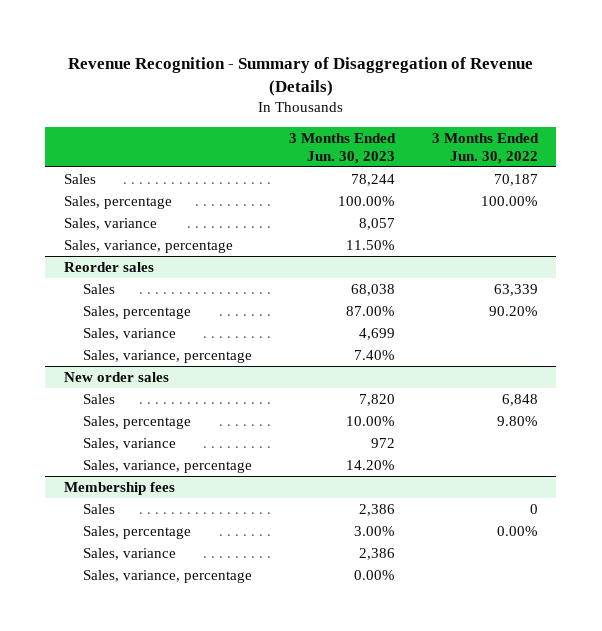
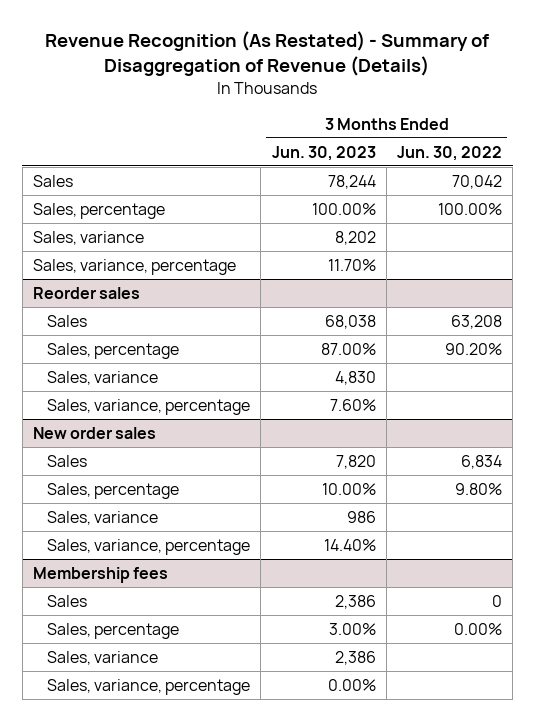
[67,56,533,96] Revenue Recognition - Summary of Disaggregation of Revenue (Details) -> [45,31,490,77] Revenue Recognition (As Restated) - Summary of Disaggregation of Revenue (Details)
[493,173,538,186] 70,187 -> [451,174,502,189] 70,042
[358,217,395,230] 8,057 -> [334,230,376,245] 8,202
[345,239,395,250] 11.50% -> [327,258,376,271] 11.70%
[493,283,538,296] 63,339 -> [450,314,502,329] 63,208
[358,327,395,340] 4,699 -> [334,370,376,385] 4,830
[353,349,395,360] 7.40% -> [329,398,376,411] 7.60%
[501,393,538,406] 6,848 -> [460,454,502,469] 6,834
[370,437,395,448] 972 -> [346,510,376,523] 986
[345,459,395,470] 14.20% -> [323,538,376,551] 14.40%

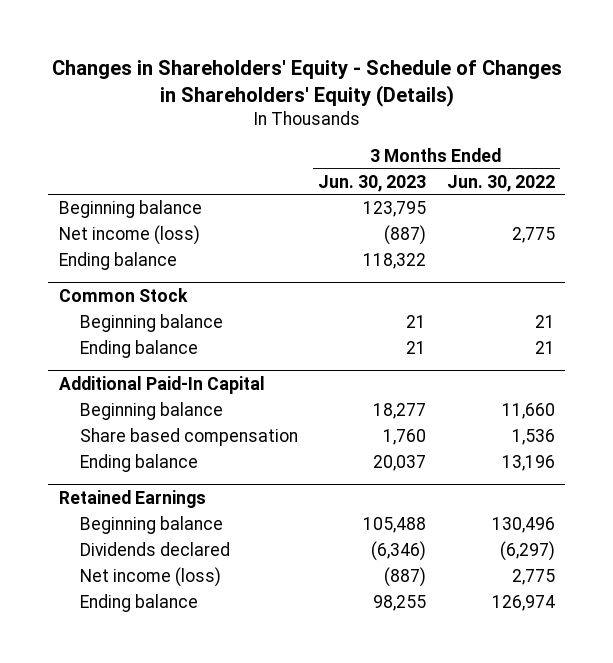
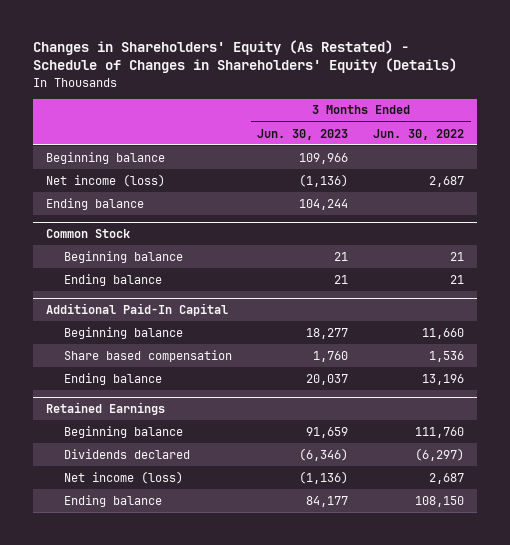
[51,60,562,108] Changes in Shareholders' Equity - Schedule of Changes in Shareholders' Equity (Details) -> [32,39,457,74] Changes in Shareholders' Equity (As Restated) - Schedule of Changes in Shareholders' Equity (Details)
[363,201,427,218] 123,795 -> [298,152,348,164] 109,966
[384,225,427,246] (887) -> [298,173,348,187] (1,136)
[511,227,555,244] 2,775 -> [429,175,465,187] 2,687
[363,253,427,270] 118,322 -> [298,198,348,210] 104,244
[363,517,427,534] 105,488 -> [305,426,348,438] 91,659
[491,517,555,534] 130,496 -> [415,426,465,438] 111,760
[384,567,427,588] (887) -> [298,470,348,484] (1,136)
[511,569,555,586] 2,775 -> [429,472,465,484] 2,687
[373,595,427,612] 98,255 -> [305,495,348,507] 84,177
[491,595,555,612] 126,974 -> [415,495,465,507] 108,150

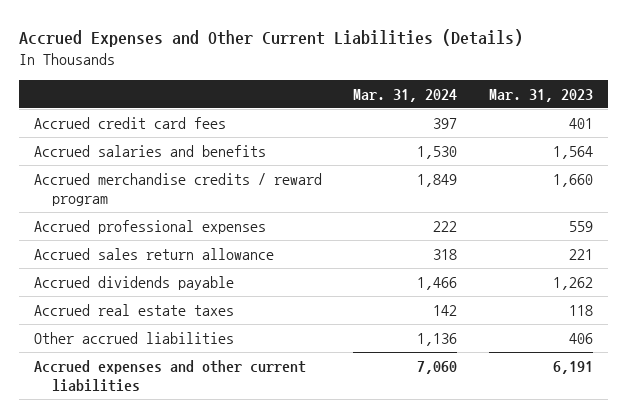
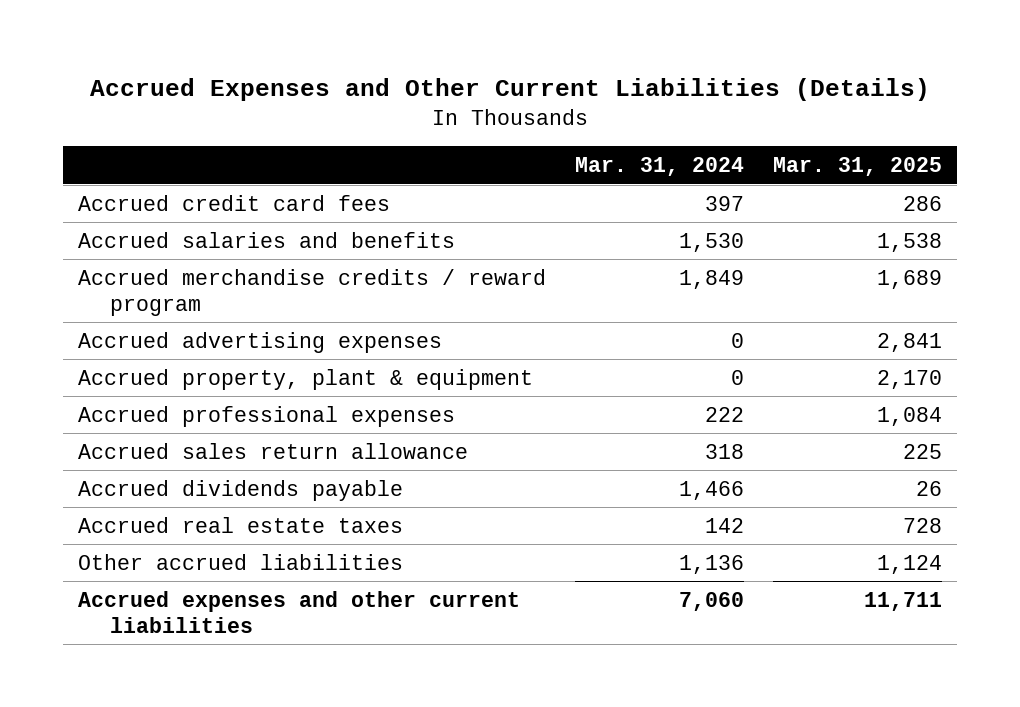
[488,88,593,102] Mar. 31, 2023 -> none
none -> [773,157,943,177] Mar. 31, 2025
none -> [77,331,442,353] Accrued advertising expenses
none -> [77,368,533,390] Accrued property, plant & equipment

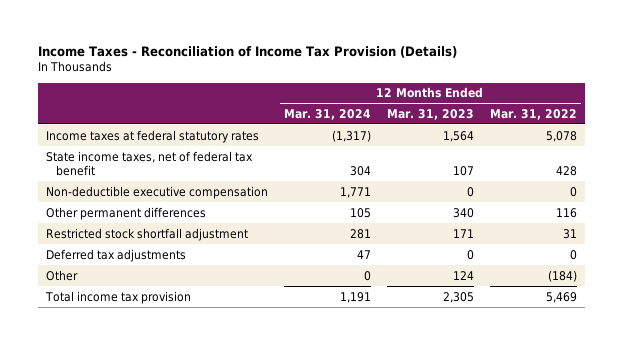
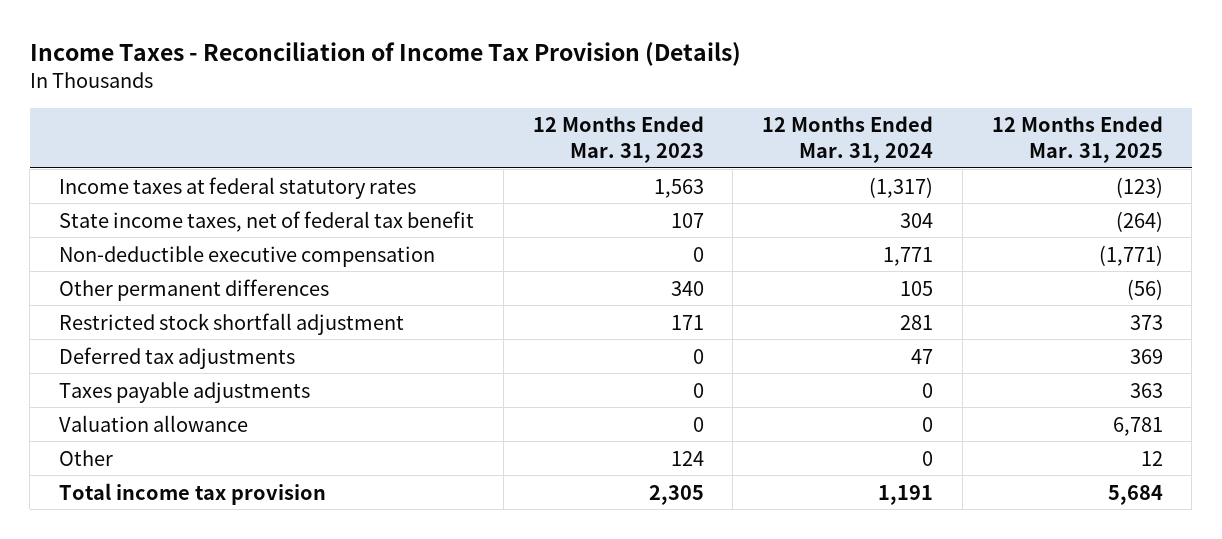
[489,108,577,120] Mar. 31, 2022 -> none
none -> [991,116,1163,163] 12 Months Ended Mar. 31, 2025
[442,130,474,142] 1,564 -> [653,178,704,198] 1,563
none -> [58,380,310,403] Taxes payable adjustments
none -> [58,414,248,432] Valuation allowance

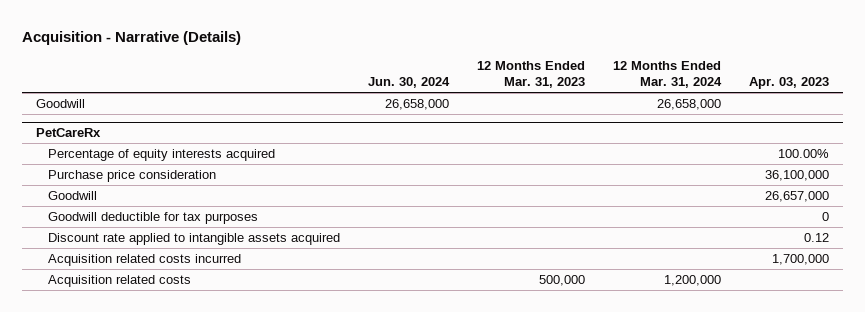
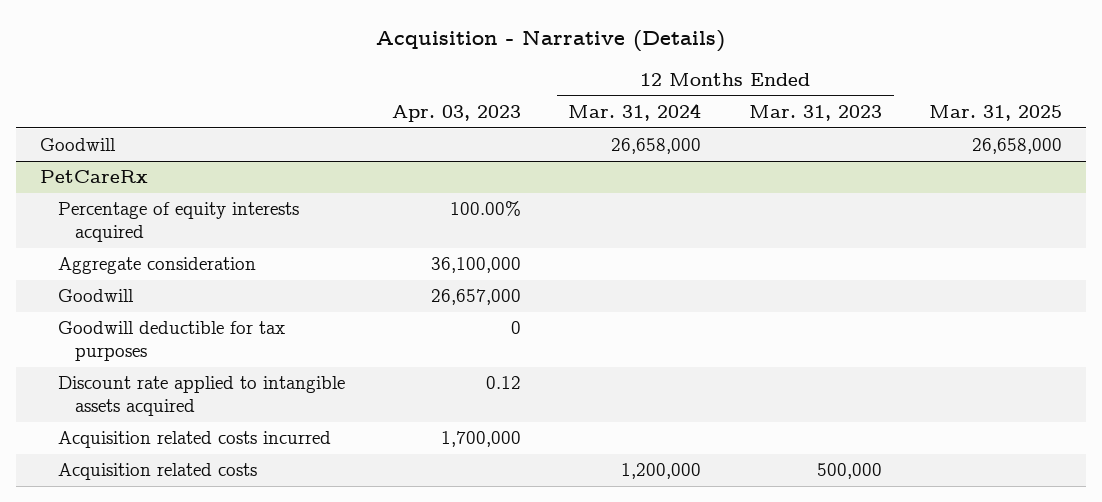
[367,77,450,89] Jun. 30, 2024 -> none
none -> [929,105,1063,122] Mar. 31, 2025
[47,169,216,182] Purchase price consideration -> [57,257,256,275] Aggregate consideration

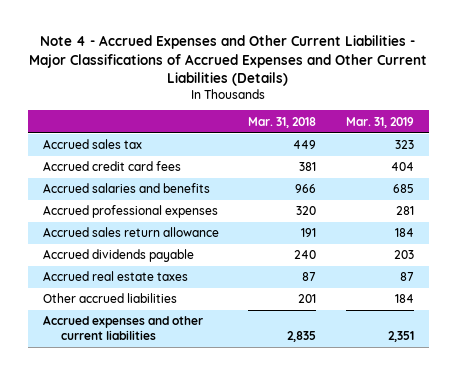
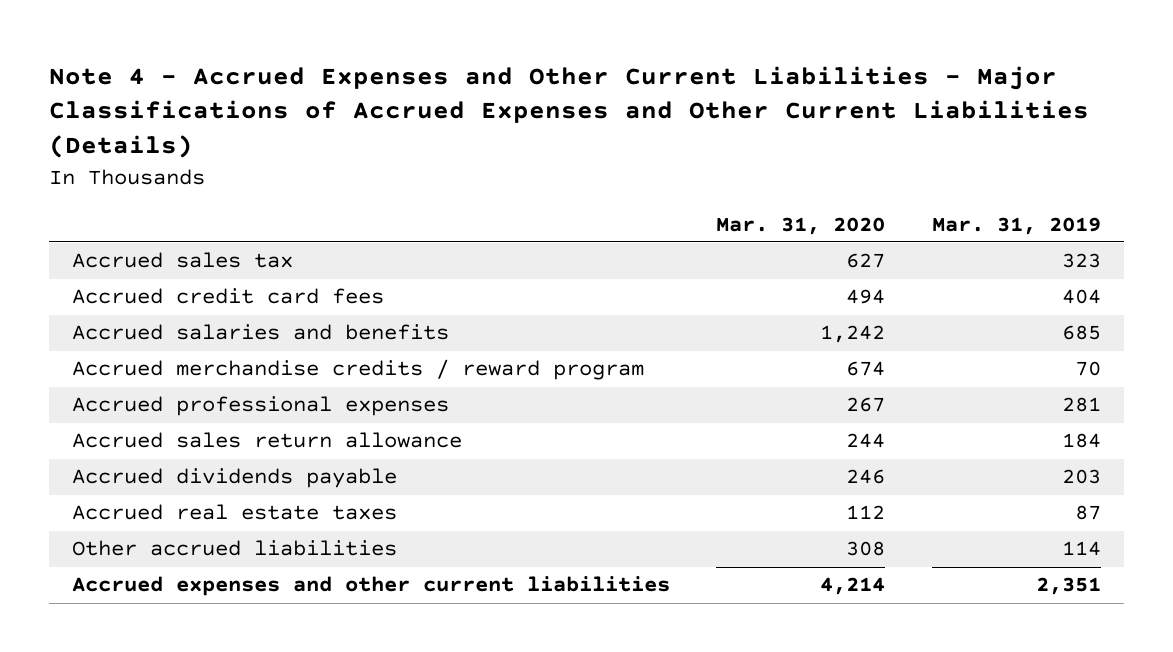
[248,116,317,128] Mar. 31, 2018 -> none
none -> [716,216,886,235] Mar. 31, 2020
none -> [71,359,644,381] Accrued merchandise credits / reward program
[395,294,415,304] 184 -> [1061,541,1101,557] 114

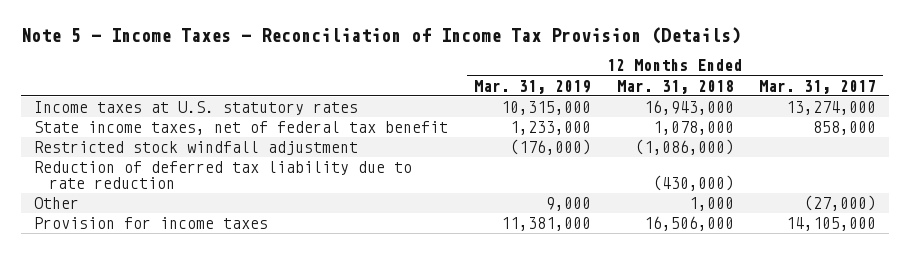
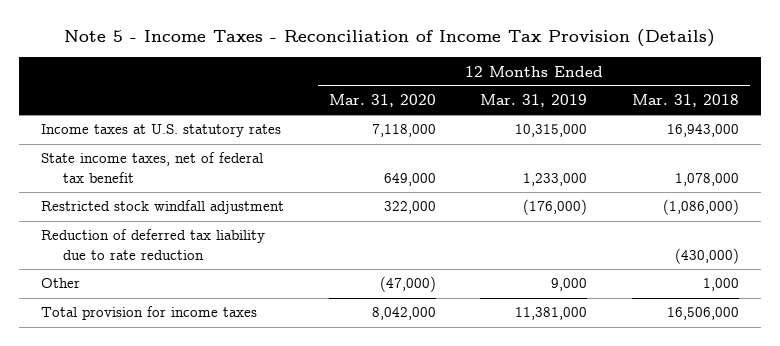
[759,79,877,94] Mar. 31, 2017 -> none
none -> [328,94,436,108] Mar. 31, 2020
[34,217,269,230] Provision for income taxes -> [41,306,258,321] Total provision for income taxes

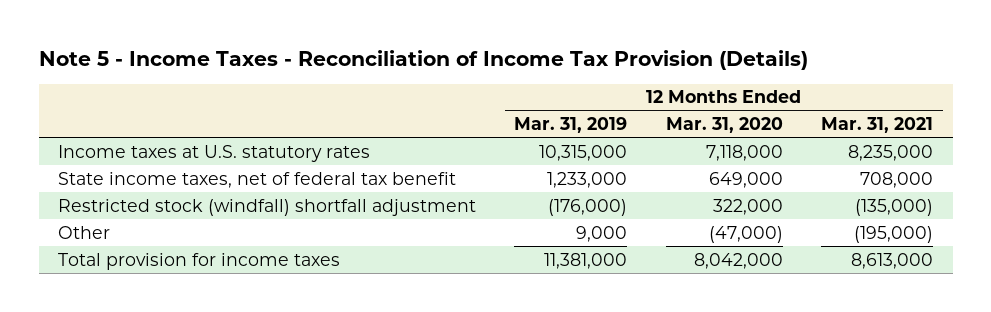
[631,94,739,108] Mar. 31, 2018 -> none
none -> [821,117,934,134] Mar. 31, 2021
[41,229,266,260] Reduction of deferred tax liability due to rate reduction -> none
[41,200,285,215] Restricted stock windfall adjustment -> [57,198,476,216] Restricted stock (windfall) shortfall adjustment

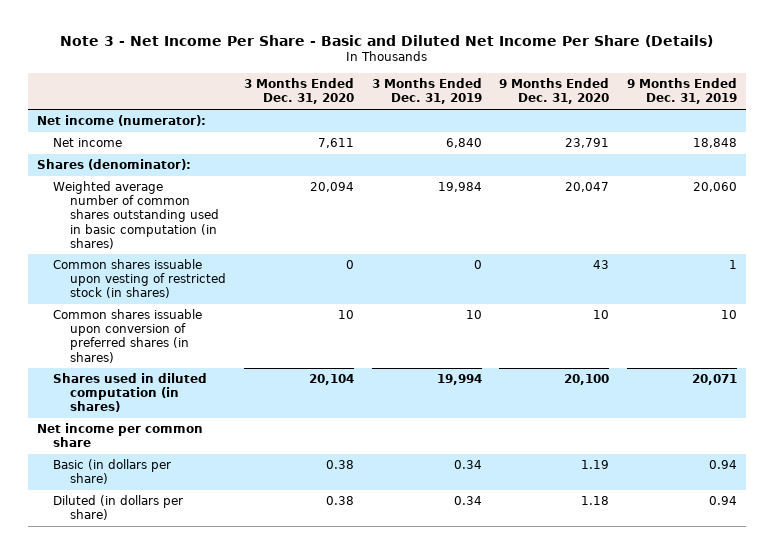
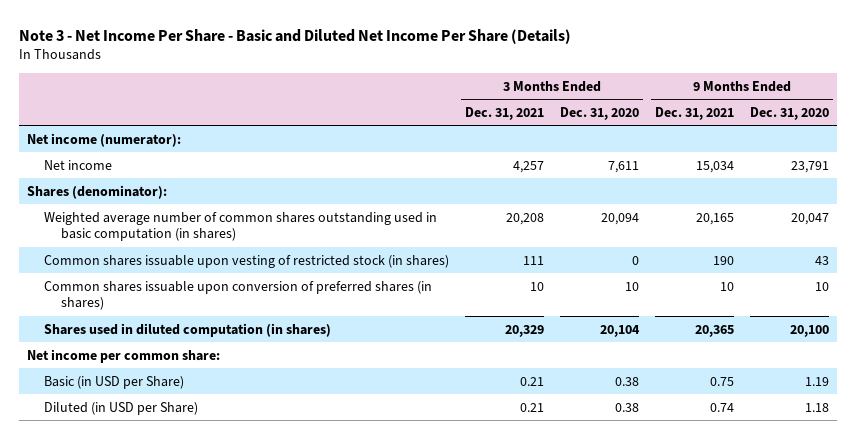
[371,78,482,105] 3 Months Ended Dec. 31, 2019 -> none
[627,78,738,105] 9 Months Ended Dec. 31, 2019 -> none
none -> [464,106,544,120] Dec. 31, 2021
none -> [654,106,734,120] Dec. 31, 2021
[36,423,203,448] Net income per common share -> [26,348,220,363] Net income per common share:
[53,459,172,485] Basic (in dollars per share) -> [43,375,184,389] Basic (in USD per Share)
[53,495,184,521] Diluted (in dollars per share) -> [43,401,198,415] Diluted (in USD per Share)

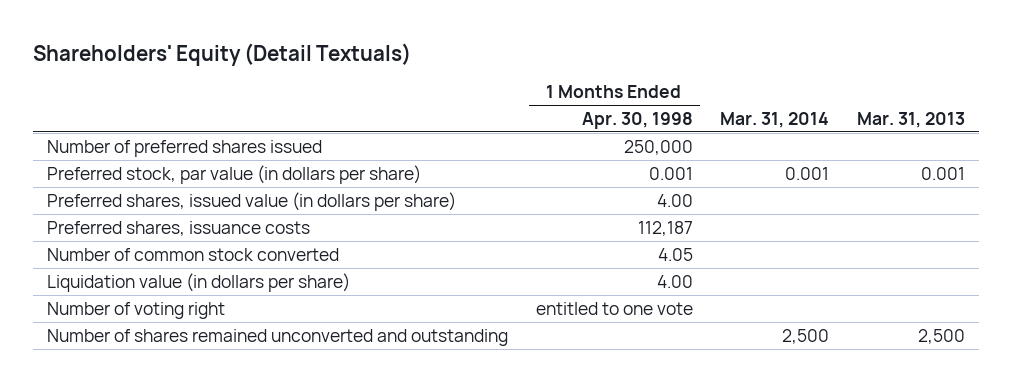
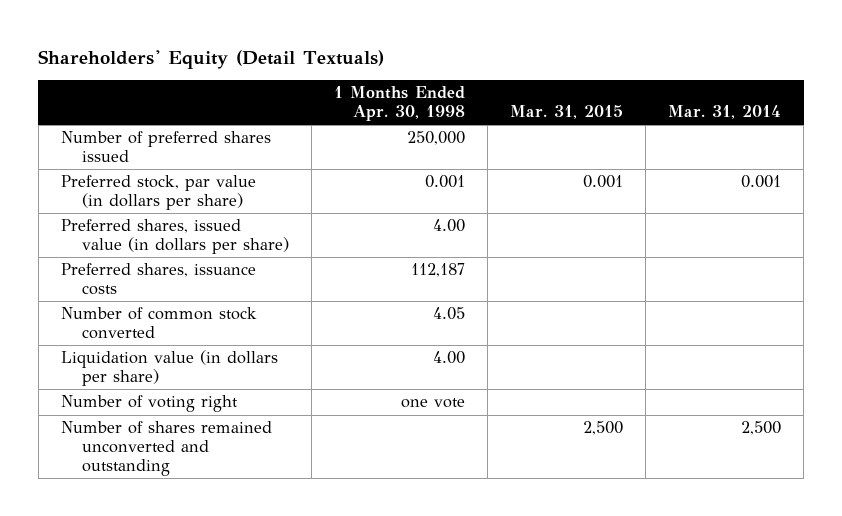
[856,111,965,128] Mar. 31, 2013 -> none
none -> [510,105,624,120] Mar. 31, 2015
[535,301,693,315] entitled to one vote -> [401,398,466,409] one vote

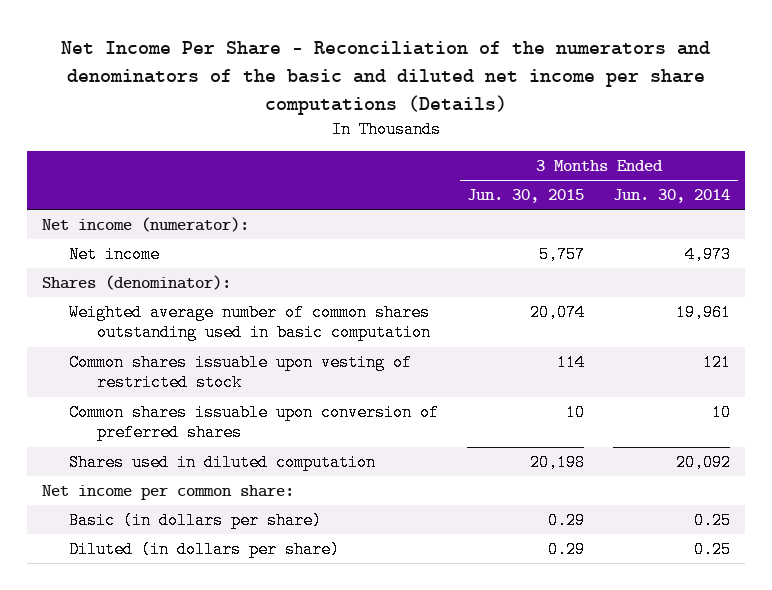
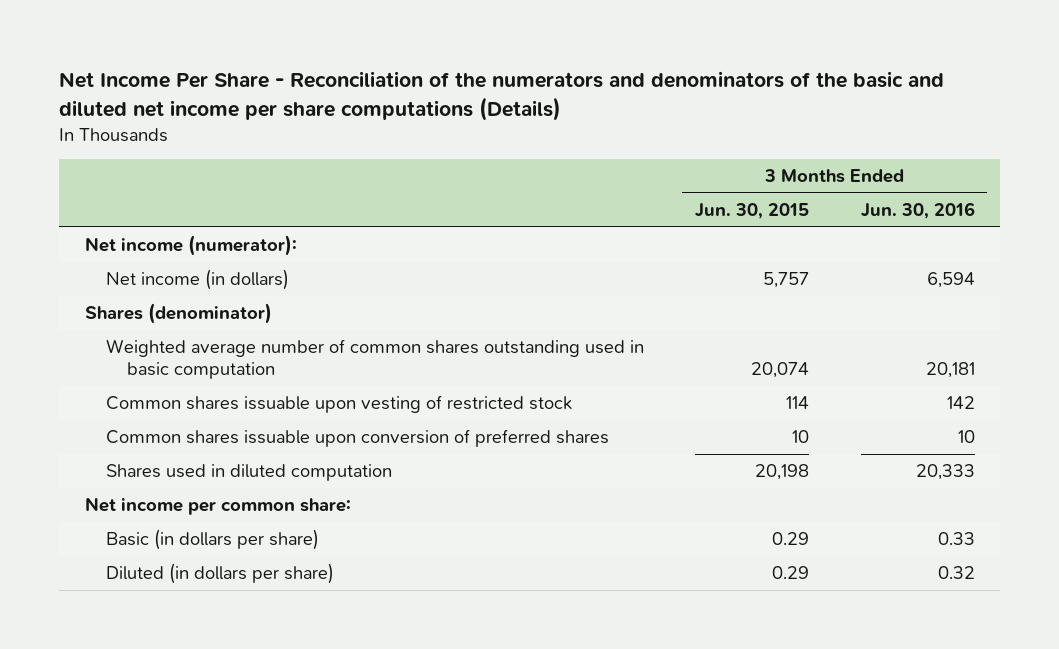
[613,189,731,204] Jun. 30, 2014 -> none
none -> [860,202,975,220] Jun. 30, 2016
[69,245,161,263] Net income -> [105,269,289,291] Net income (in dollars)
[41,274,231,290] Shares (denominator): -> [84,303,272,325] Shares (denominator)

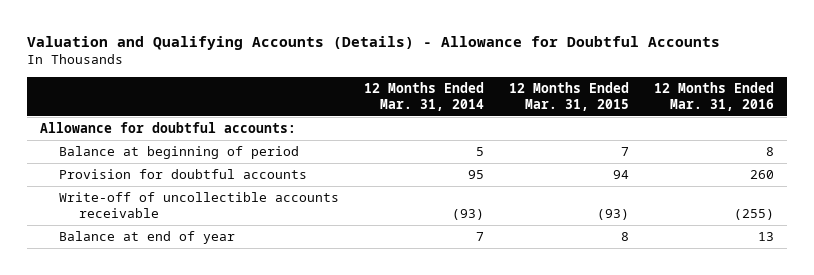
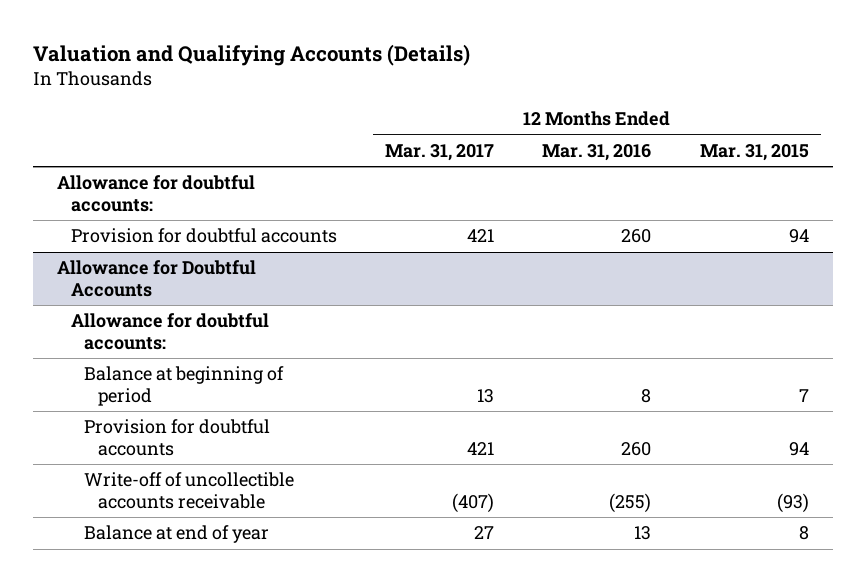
[26,35,720,50] Valuation and Qualifying Accounts (Details) - Allowance for Doubtful Accounts -> [32,43,470,66] Valuation and Qualifying Accounts (Details)
[364,82,485,111] 12 Months Ended Mar. 31, 2014 -> none
none -> [385,143,495,161] Mar. 31, 2017
none -> [70,228,337,244] Provision for doubtful accounts
none -> [57,260,257,297] Allowance for Doubtful Accounts
none -> [70,313,269,350] Allowance for doubtful accounts:

